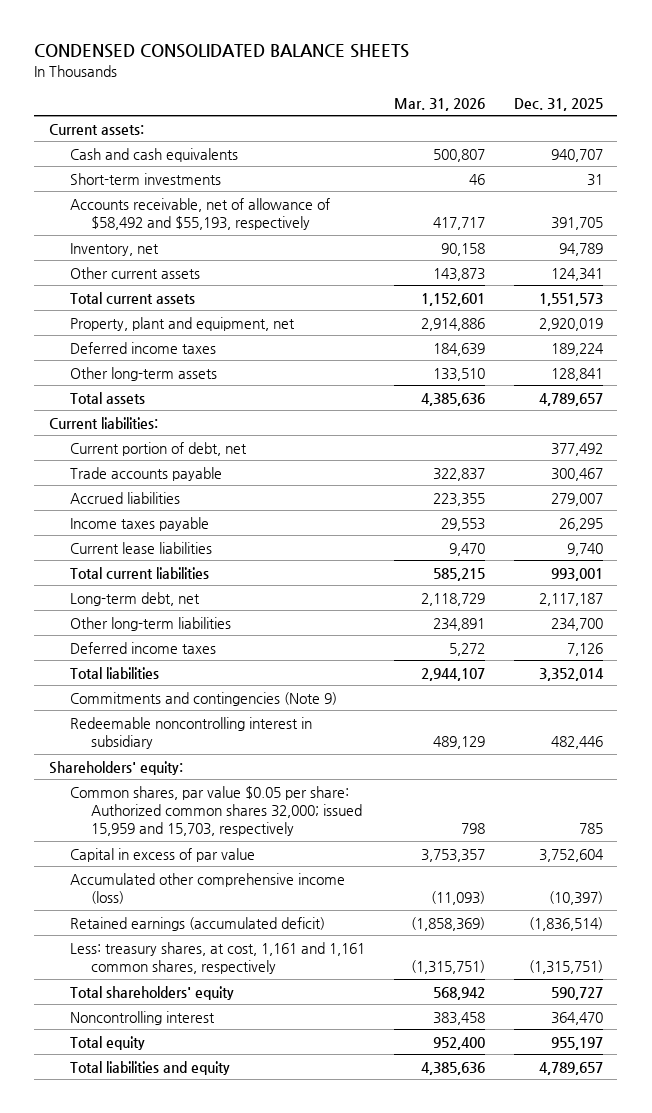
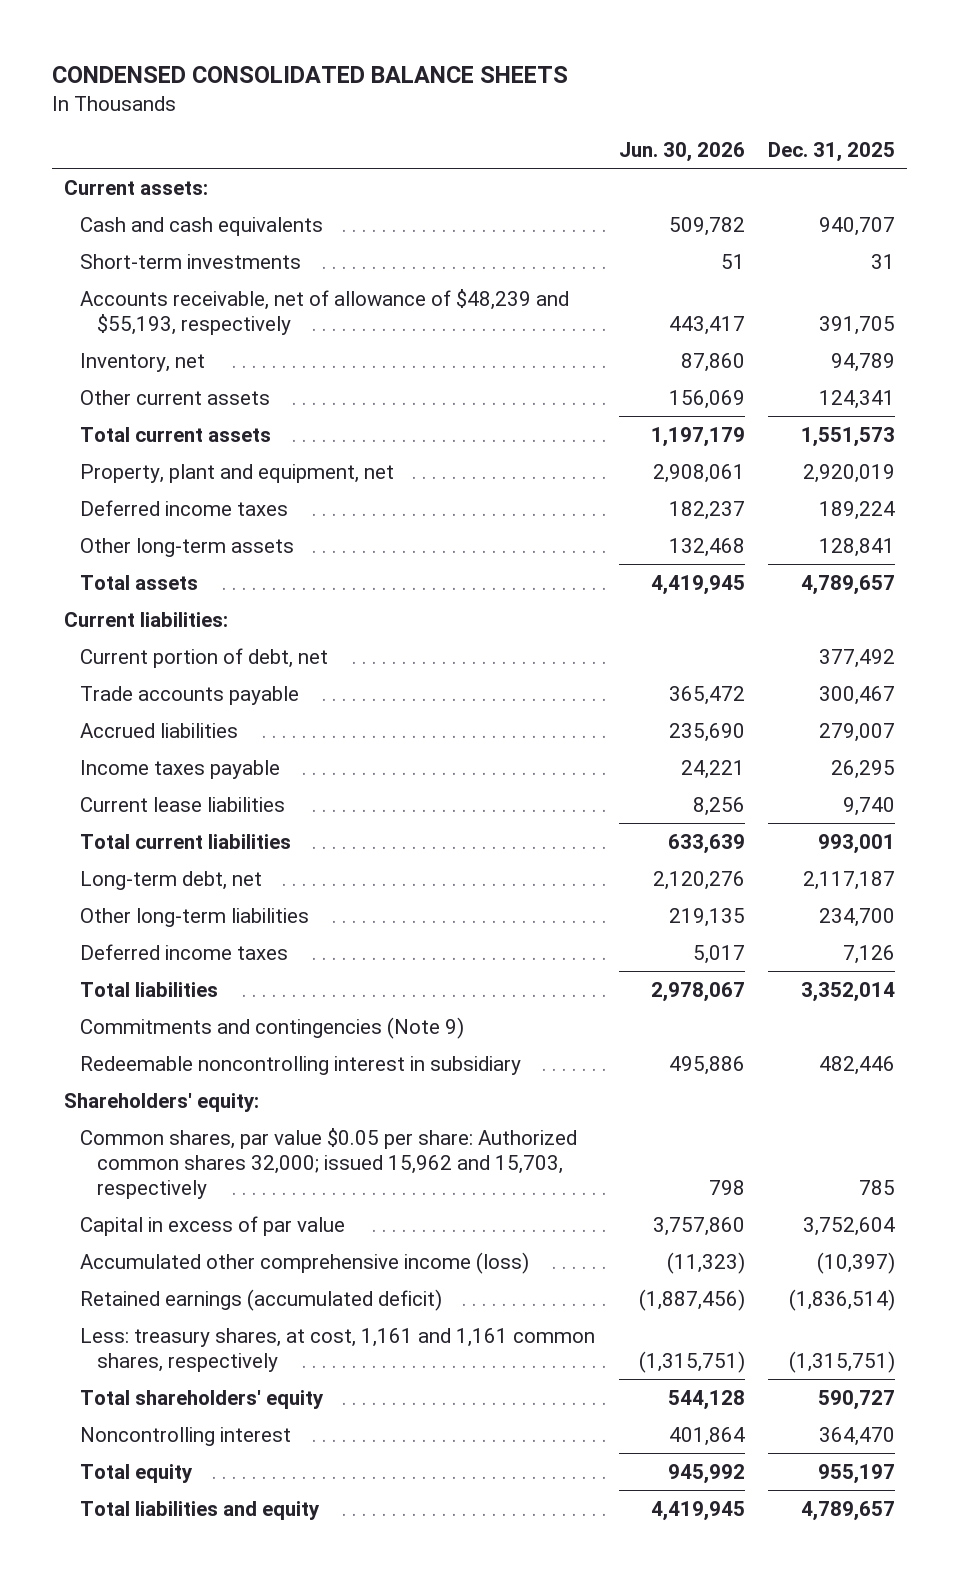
[393,97,485,111] Mar. 31, 2026 -> none
none -> [618,141,745,162] Jun. 30, 2026
[69,197,330,230] Accounts receivable, net of allowance of $58,492 and $55,193, respectively -> [80,288,570,335] Accounts receivable, net of allowance of $48,239 and $55,193, respectively
[69,785,362,837] Common shares, par value $0.05 per share: Authorized common shares 32,000; issued 15,959 and 15,703, respectively -> [80,1127,578,1199] Common shares, par value $0.05 per share: Authorized common shares 32,000; issued 15,962 and 15,703, respectively

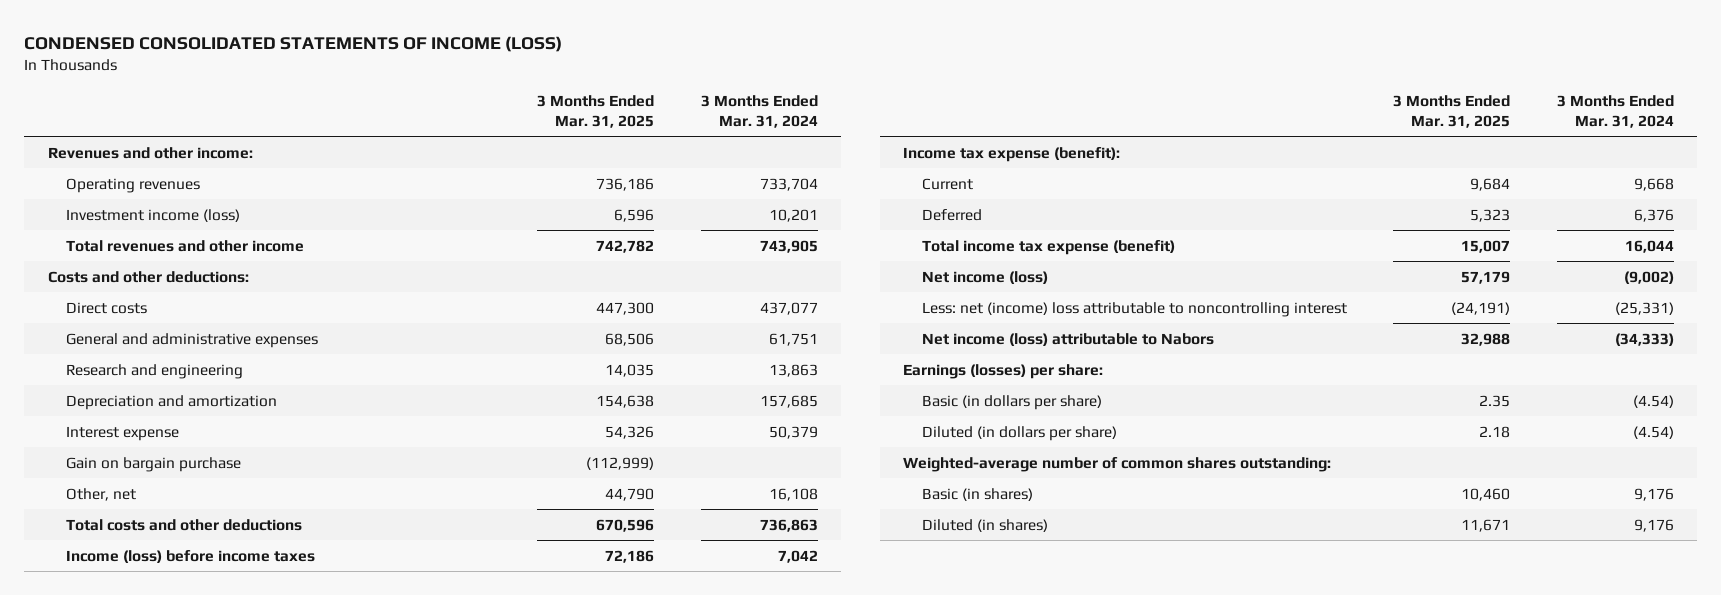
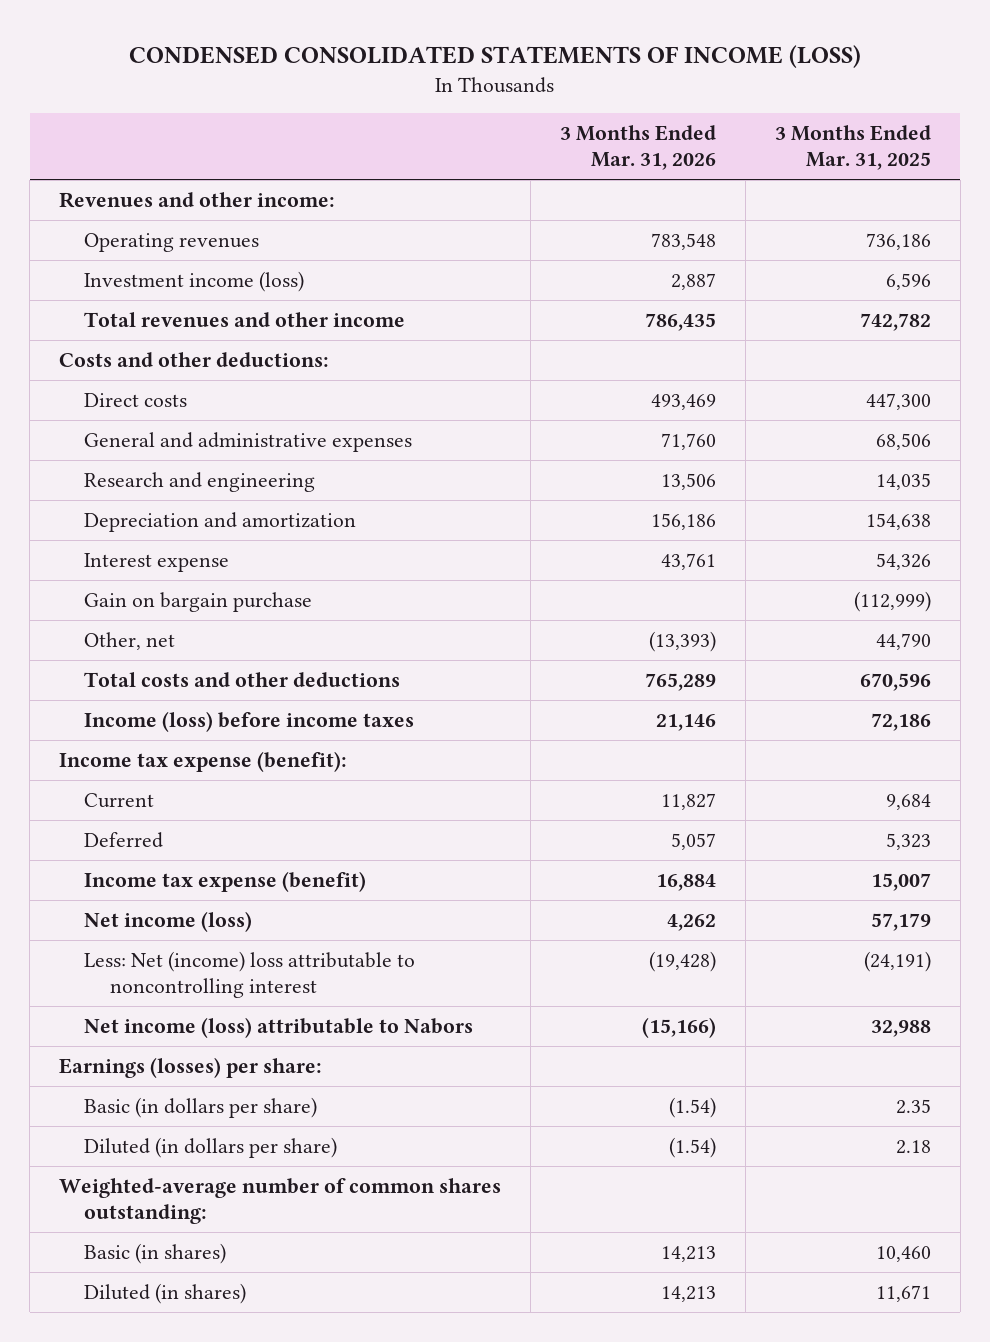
[700,95,818,128] 3 Months Ended Mar. 31, 2024 -> none
none -> [559,124,716,171] 3 Months Ended Mar. 31, 2026
[922,239,1176,255] Total income tax expense (benefit) -> [84,870,367,892] Income tax expense (benefit)
[922,301,1348,317] Less: net (income) loss attributable to noncontrolling interest -> [84,950,416,999] Less: Net (income) loss attributable to noncontrolling interest

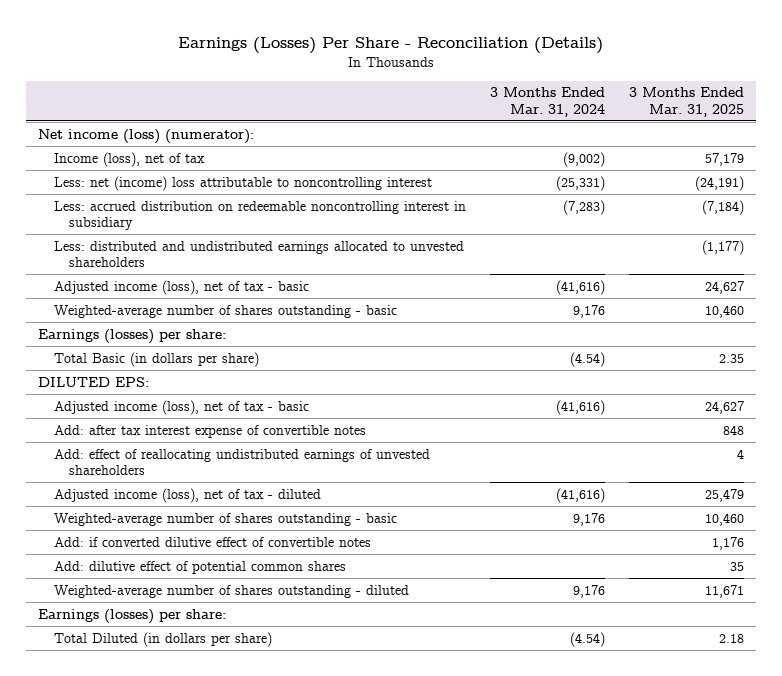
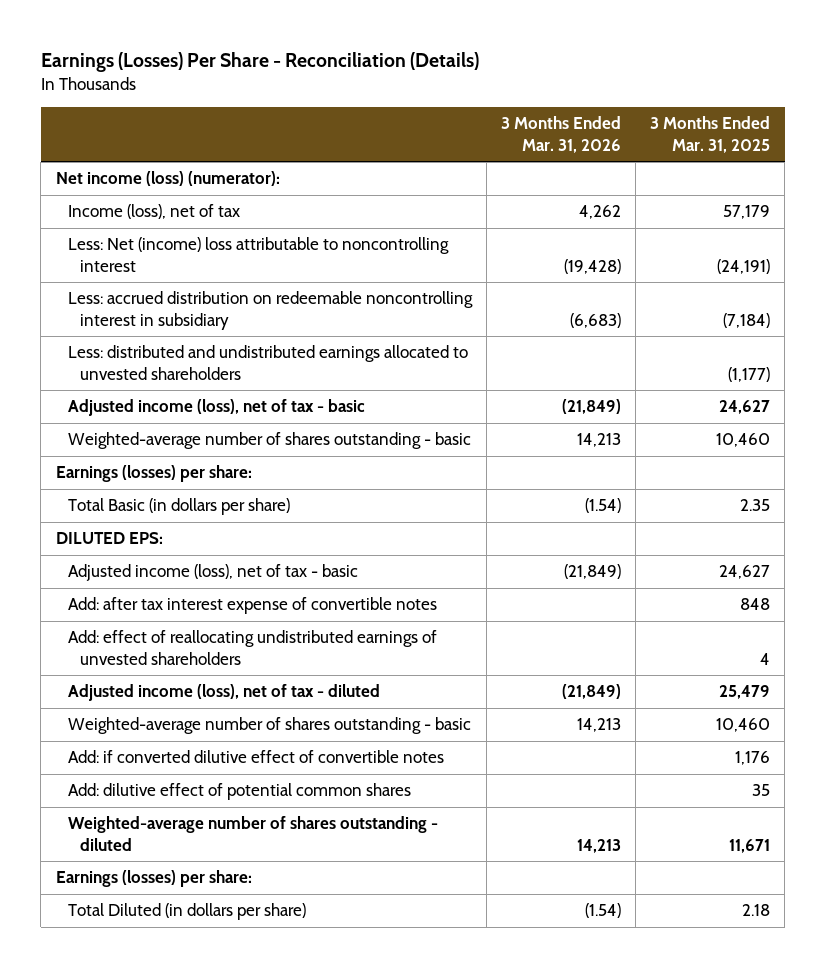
[489,87,605,117] 3 Months Ended Mar. 31, 2024 -> none
none -> [500,116,621,153] 3 Months Ended Mar. 31, 2026
[53,175,432,191] Less: net (income) loss attributable to noncontrolling interest -> [67,237,449,272] Less: Net (income) loss attributable to noncontrolling interest

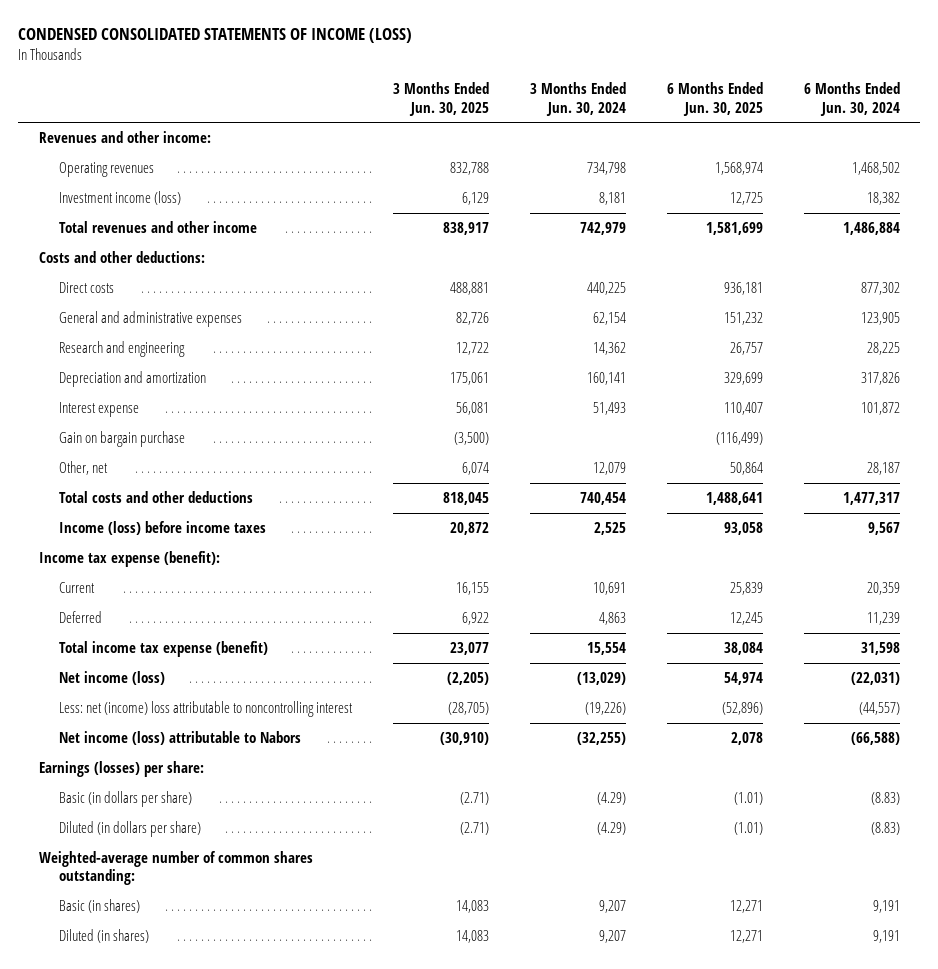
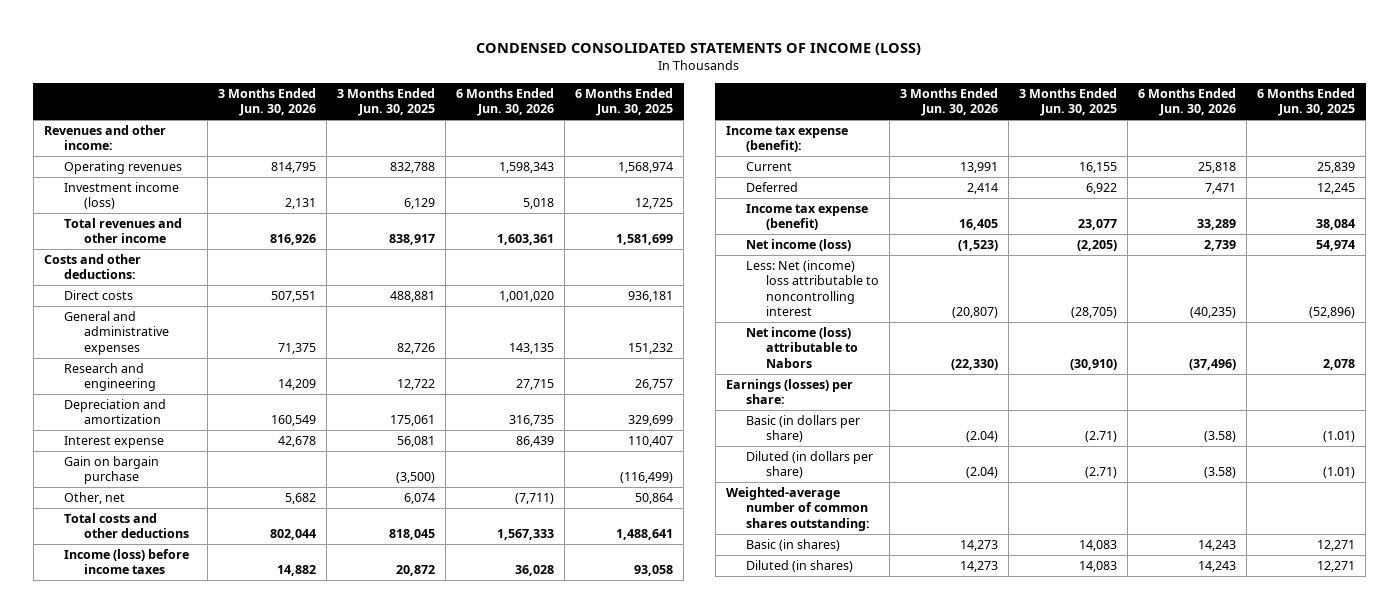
[529,81,626,116] 3 Months Ended Jun. 30, 2024 -> none
[803,81,900,116] 6 Months Ended Jun. 30, 2024 -> none
none -> [218,87,317,117] 3 Months Ended Jun. 30, 2026
none -> [456,87,555,117] 6 Months Ended Jun. 30, 2026
[58,640,268,657] Total income tax expense (benefit) -> [746,203,869,231] Income tax expense (benefit)
[58,700,353,717] Less: net (income) loss attributable to noncontrolling interest -> [746,259,880,317] Less: Net (income) loss attributable to noncontrolling interest

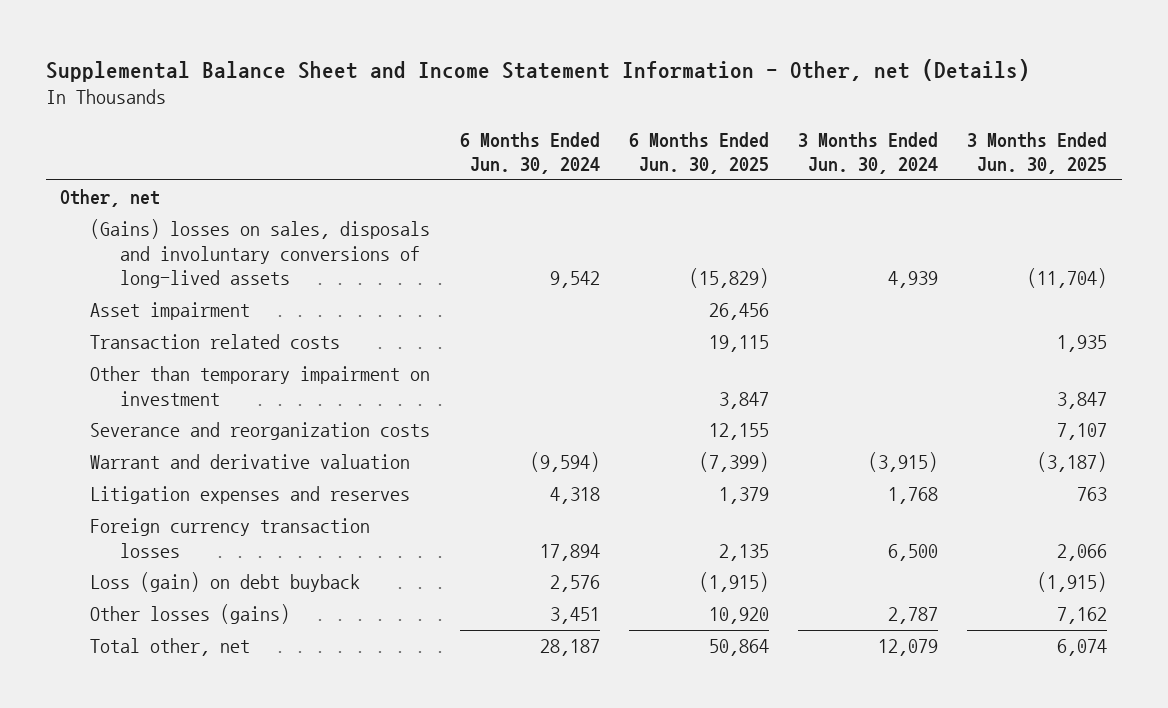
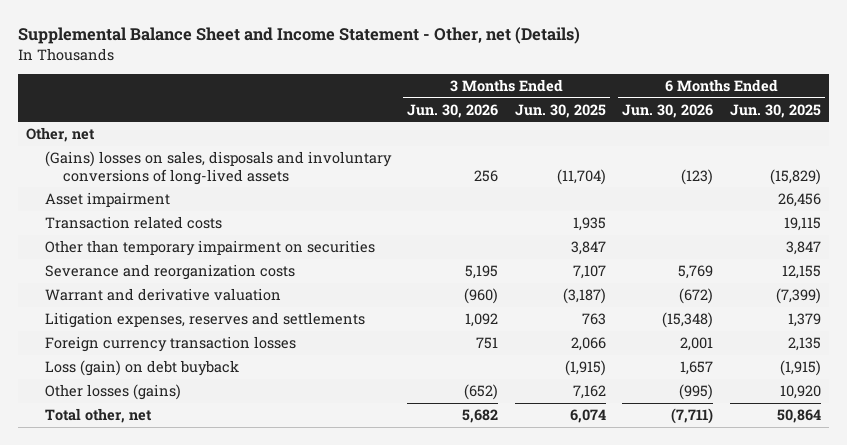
[45,58,1030,82] Supplemental Balance Sheet and Income Statement Information - Other, net (Details) -> [18,27,581,45] Supplemental Balance Sheet and Income Statement - Other, net (Details)
[459,131,600,175] 6 Months Ended Jun. 30, 2024 -> none
[798,131,939,175] 3 Months Ended Jun. 30, 2024 -> none
none -> [407,103,499,118] Jun. 30, 2026
none -> [622,103,714,118] Jun. 30, 2026
[90,366,431,406] Other than temporary impairment on investment -> [44,239,375,256] Other than temporary impairment on securities
[90,486,411,505] Litigation expenses and reserves -> [44,311,365,328] Litigation expenses, reserves and settlements

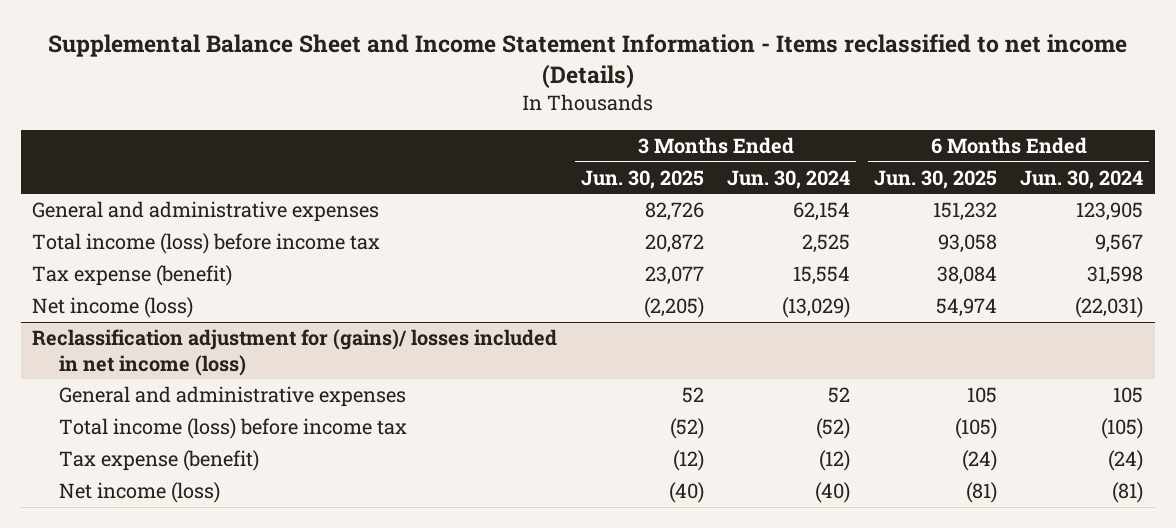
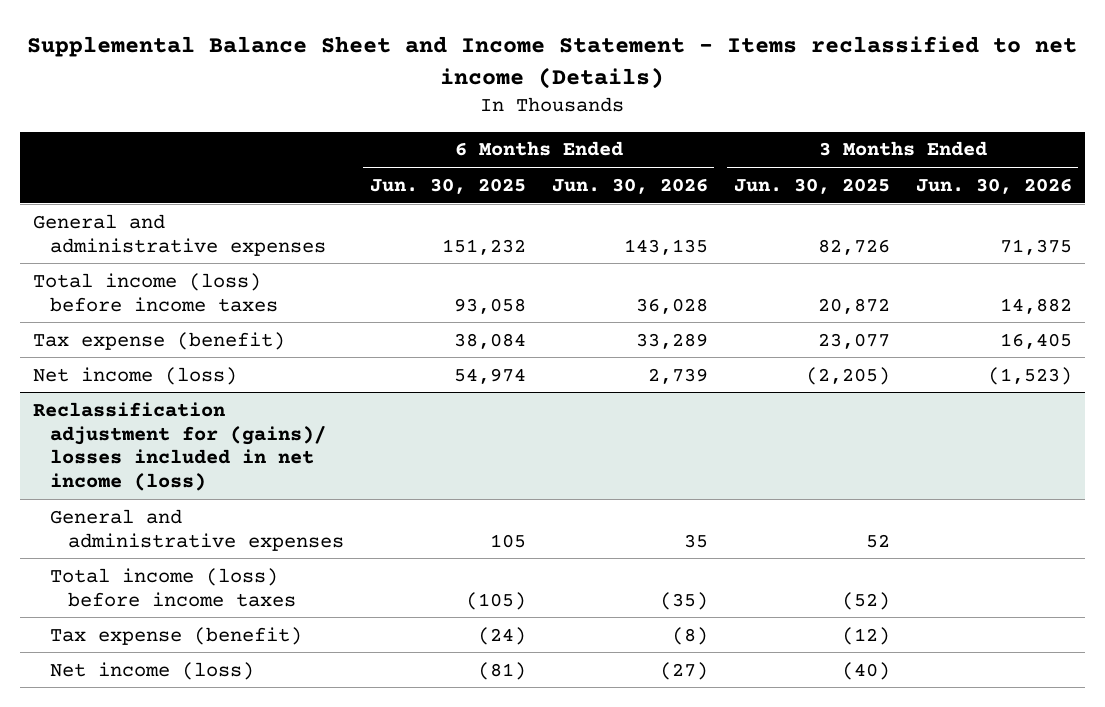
[47,33,1127,89] Supplemental Balance Sheet and Income Statement Information - Items reclassified to net income (Details) -> [27,35,1078,89] Supplemental Balance Sheet and Income Statement - Items reclassified to net income (Details)
[727,169,851,189] Jun. 30, 2024 -> none
[1020,169,1144,189] Jun. 30, 2024 -> none
none -> [551,177,708,194] Jun. 30, 2026
none -> [915,177,1072,194] Jun. 30, 2026
[32,233,381,255] Total income (loss) before income tax -> [33,272,279,312] Total income (loss) before income taxes
[58,418,407,440] Total income (loss) before income tax -> [50,567,296,607] Total income (loss) before income taxes

